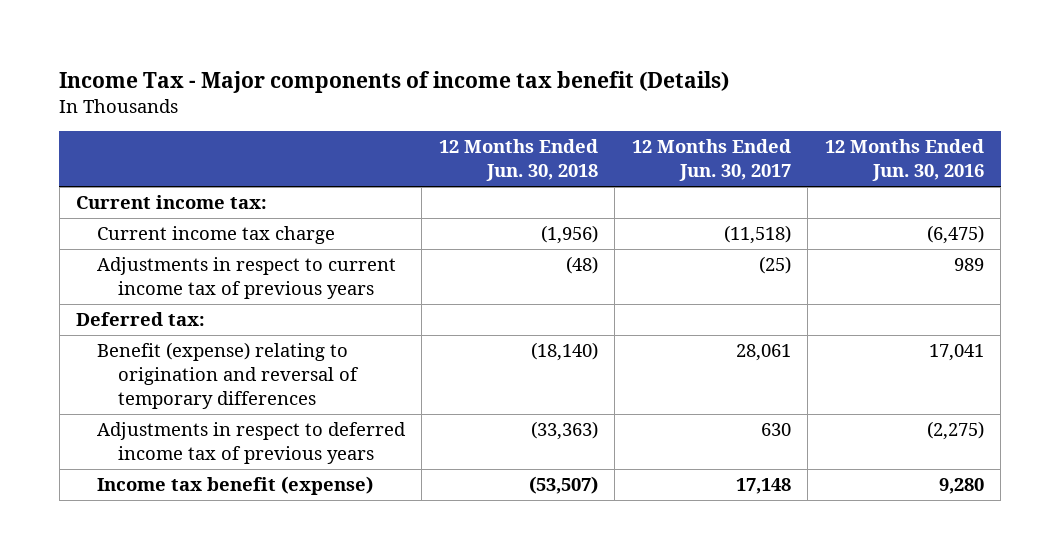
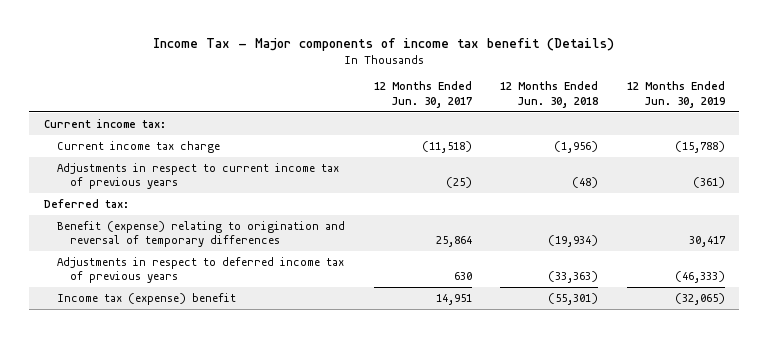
[824,139,984,182] 12 Months Ended Jun. 30, 2016 -> none
none -> [626,81,725,108] 12 Months Ended Jun. 30, 2019
[530,342,598,362] (18,140) -> [548,235,599,248] (19,934)
[735,344,791,362] 28,061 -> [435,236,472,248] 25,864
[96,476,373,496] Income tax benefit (expense) -> [56,293,236,306] Income tax (expense) benefit
[528,476,598,495] (53,507) -> [548,293,599,306] (55,301)
[735,478,791,495] 17,148 -> [435,294,472,306] 14,951

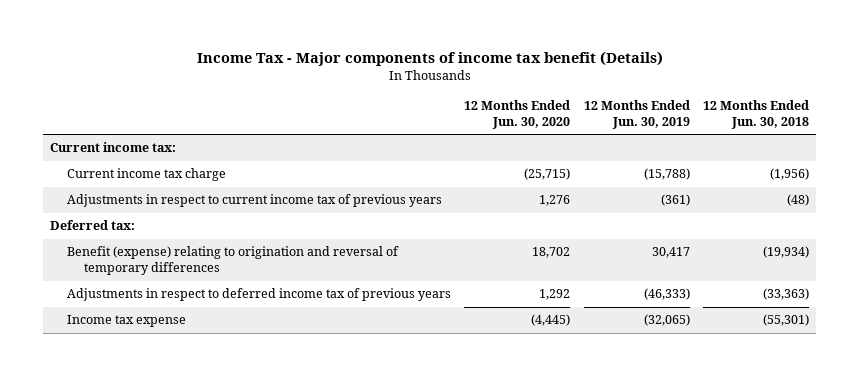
[373,81,472,108] 12 Months Ended Jun. 30, 2017 -> none
none -> [464,100,571,129] 12 Months Ended Jun. 30, 2020
[56,293,236,306] Income tax (expense) benefit -> [66,315,186,328] Income tax expense

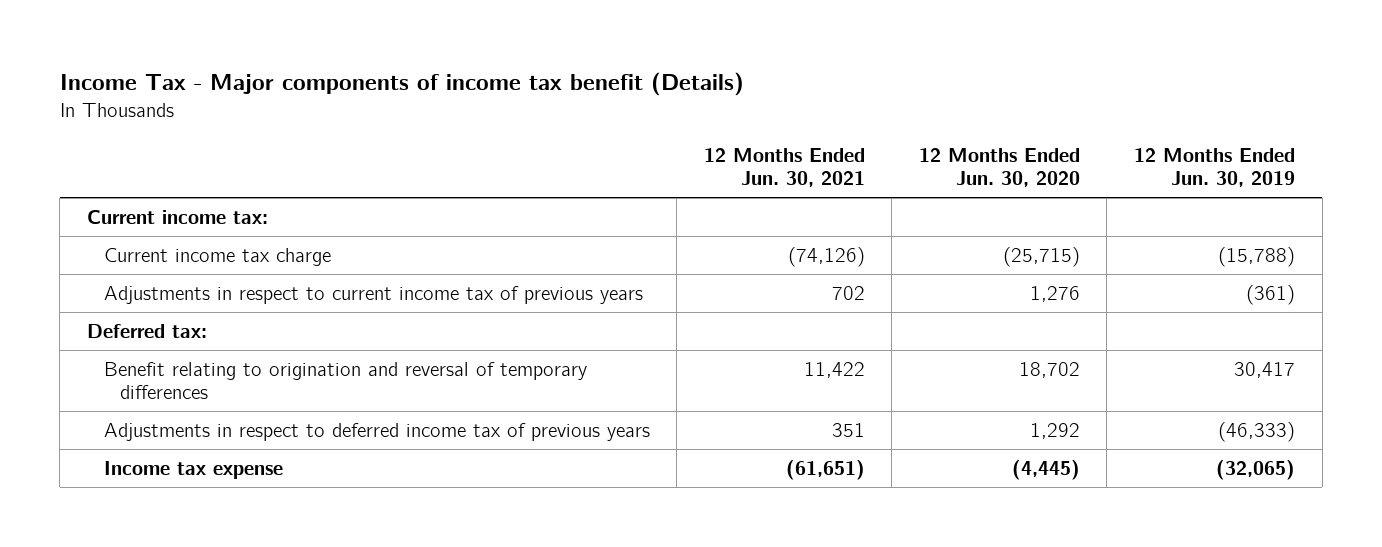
[703,100,810,129] 12 Months Ended Jun. 30, 2018 -> none
none -> [703,147,865,188] 12 Months Ended Jun. 30, 2021
[66,246,399,276] Benefit (expense) relating to origination and reversal of temporary differences -> [103,361,587,400] Benefit relating to origination and reversal of temporary differences

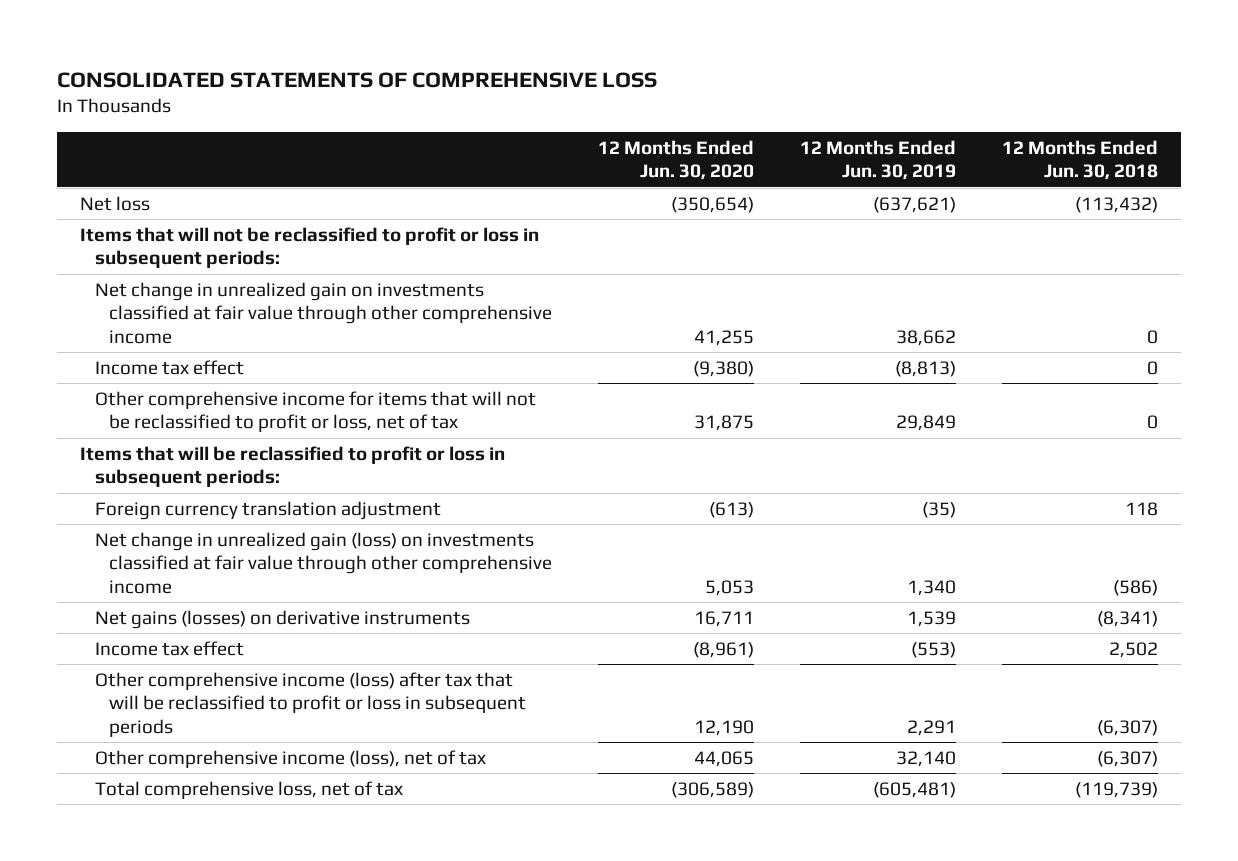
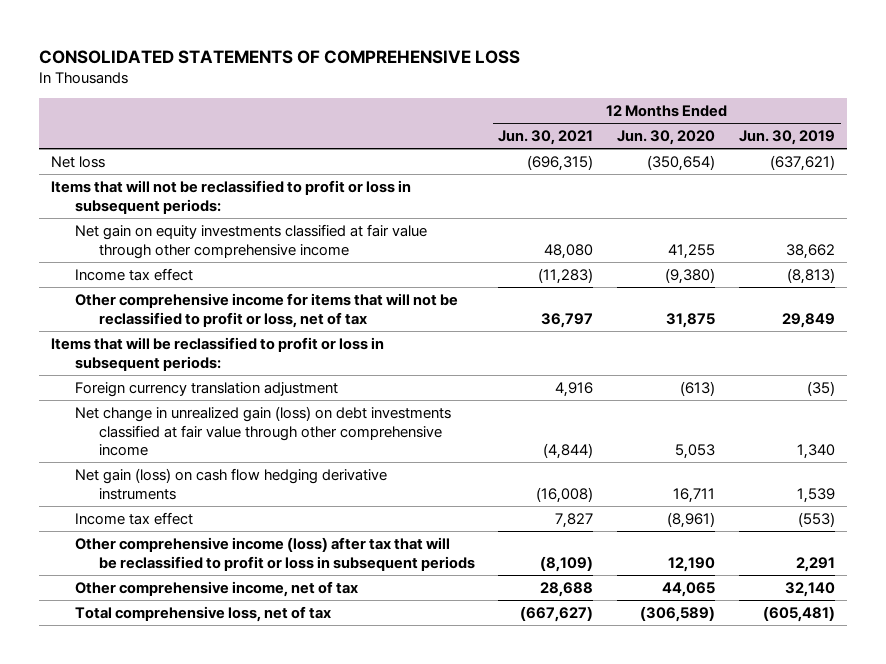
[1002,139,1159,181] 12 Months Ended Jun. 30, 2018 -> none
none -> [498,130,594,146] Jun. 30, 2021
[94,281,553,344] Net change in unrealized gain on investments classified at fair value through other comprehensive income -> [74,223,427,259] Net gain on equity investments classified at fair value through other comprehensive income
[94,531,553,594] Net change in unrealized gain (loss) on investments classified at fair value through other comprehensive income -> [74,405,451,457] Net change in unrealized gain (loss) on debt investments classified at fair value through other comprehensive income
[94,609,470,629] Net gains (losses) on derivative instruments -> [74,467,387,500] Net gain (loss) on cash flow hedging derivative instruments
[94,749,486,768] Other comprehensive income (loss), net of tax -> [74,580,358,597] Other comprehensive income, net of tax

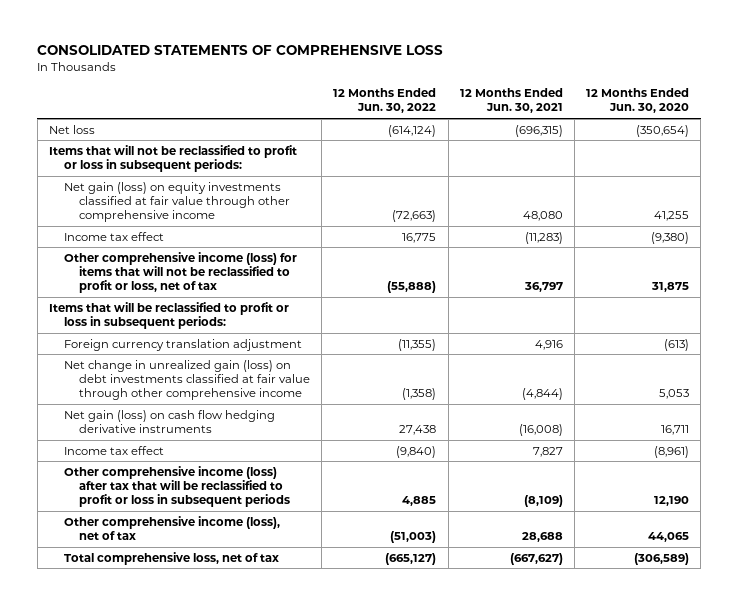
[739,130,836,146] Jun. 30, 2019 -> none
none -> [333,88,437,114] 12 Months Ended Jun. 30, 2022
[74,223,427,259] Net gain on equity investments classified at fair value through other comprehensive income -> [63,181,291,222] Net gain (loss) on equity investments classified at fair value through other comprehensive income
[74,292,458,328] Other comprehensive income for items that will not be reclassified to profit or loss, net of tax -> [63,251,297,293] Other comprehensive income (loss) for items that will not be reclassified to profit or loss, net of tax
[74,580,358,597] Other comprehensive income, net of tax -> [63,515,280,540] Other comprehensive income (loss), net of tax

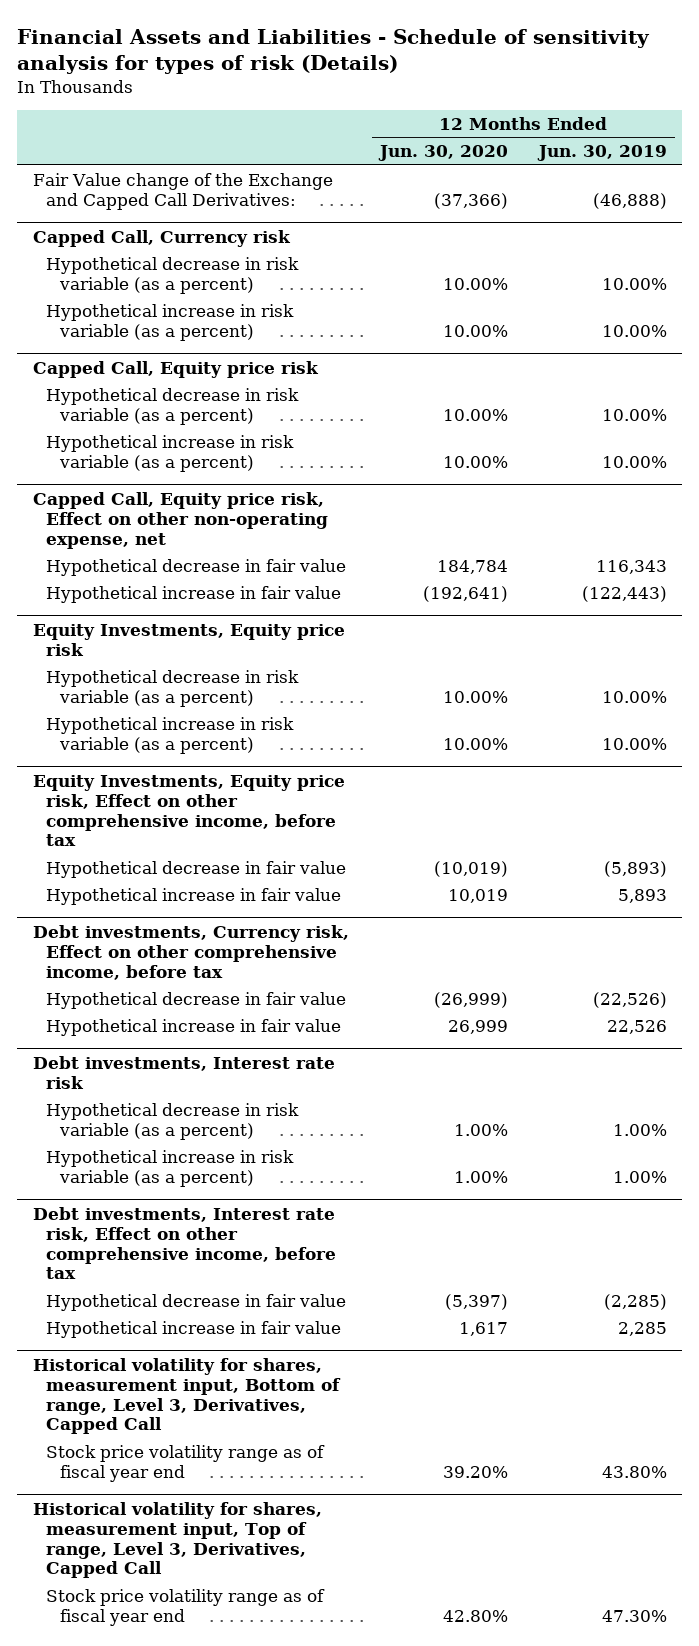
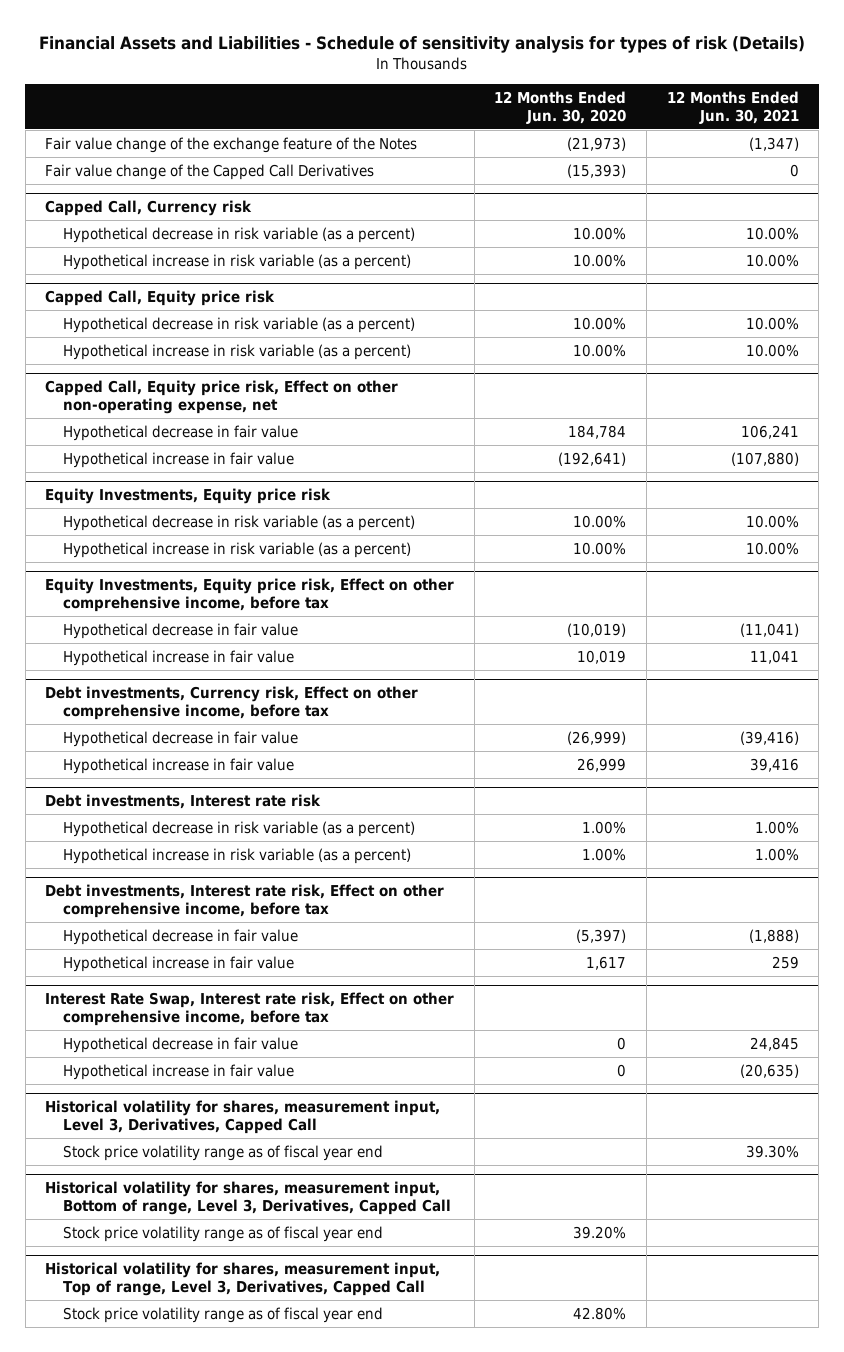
[536,145,667,162] Jun. 30, 2019 -> none
none -> [666,90,799,124] 12 Months Ended Jun. 30, 2021
none -> [45,136,418,153] Fair value change of the exchange feature of the Notes
[32,172,333,210] Fair Value change of the Exchange and Capped Call Derivatives: -> [45,163,375,180] Fair value change of the Capped Call Derivatives
[433,192,508,209] (37,366) -> [567,163,627,178] (15,393)
none -> [45,992,455,1027] Interest Rate Swap, Interest rate risk, Effect on other comprehensive income, before tax
none -> [63,1036,299,1053] Hypothetical decrease in fair value
none -> [63,1063,295,1080] Hypothetical increase in fair value
none -> [45,1100,441,1135] Historical volatility for shares, measurement input, Level 3, Derivatives, Capped Call
none -> [63,1144,384,1161] Stock price volatility range as of fiscal year end

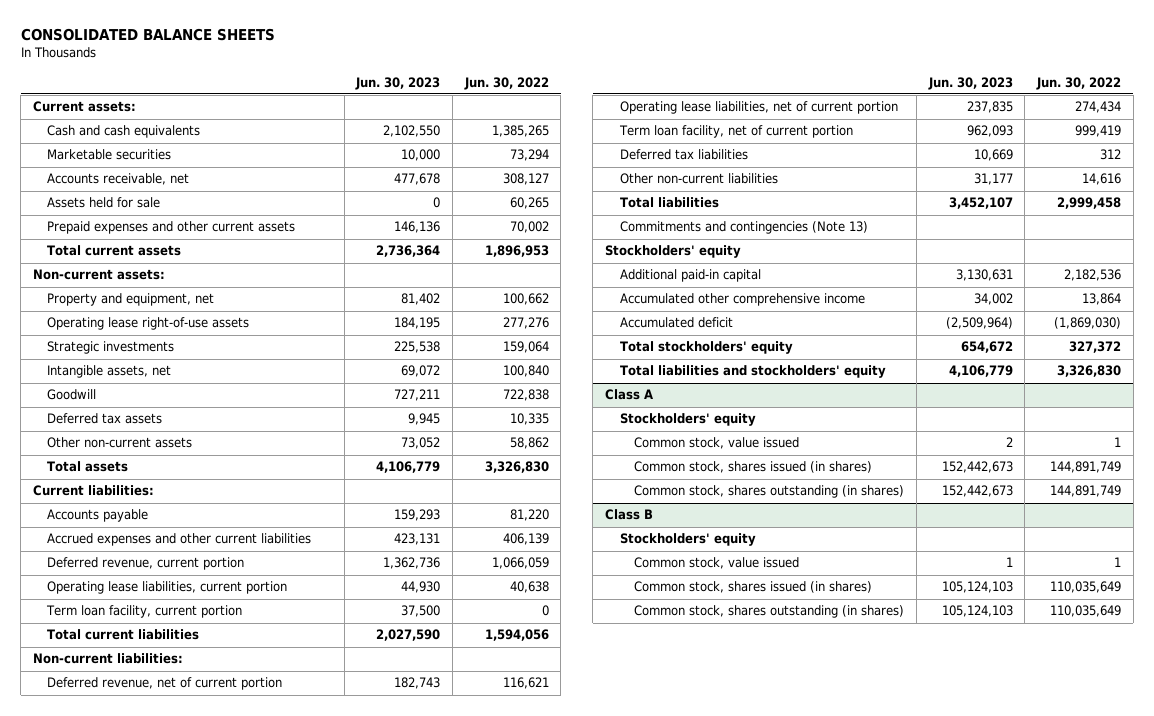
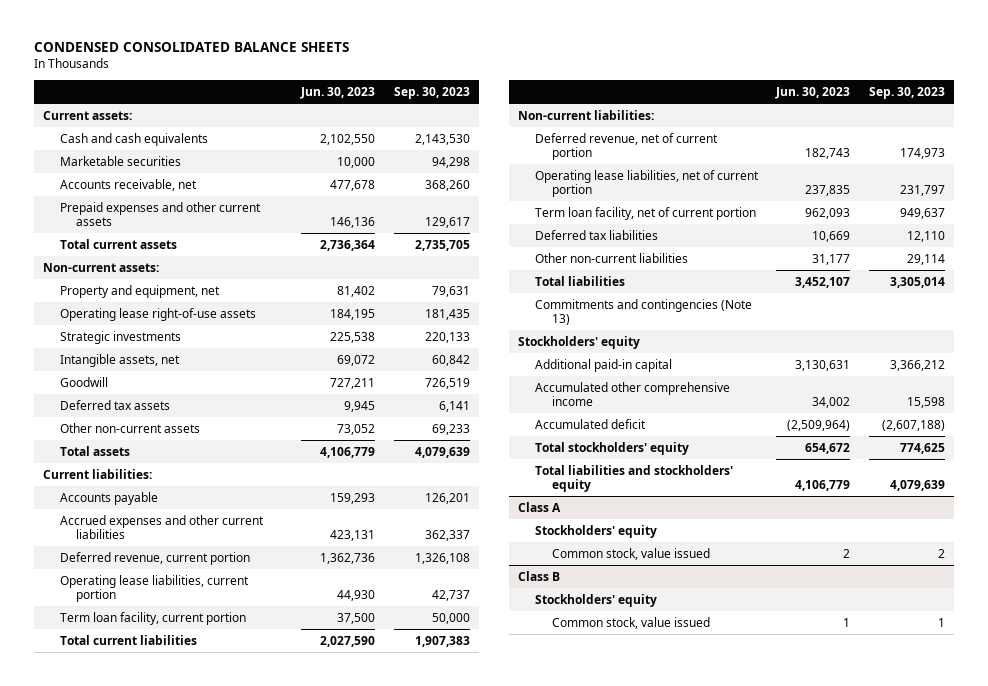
[20,28,275,42] CONSOLIDATED BALANCE SHEETS -> [33,42,349,53] CONDENSED CONSOLIDATED BALANCE SHEETS
[463,76,549,90] Jun. 30, 2022 -> none
none -> [393,87,470,100] Sep. 30, 2023
[47,197,161,209] Assets held for sale -> none
[634,461,873,474] Common stock, shares issued (in shares) -> none
[634,485,905,499] Common stock, shares outstanding (in shares) -> none
[634,581,873,594] Common stock, shares issued (in shares) -> none
[634,605,905,619] Common stock, shares outstanding (in shares) -> none

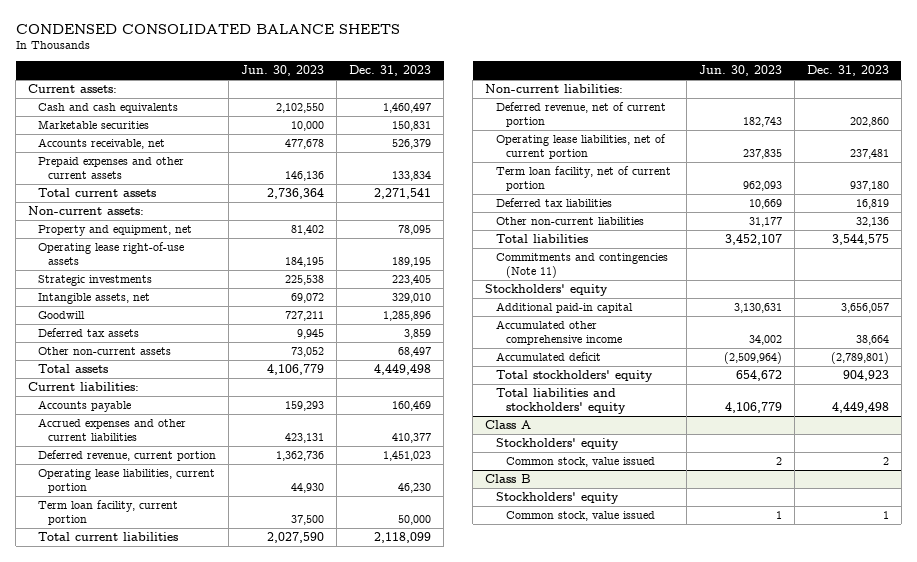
[393,87,470,100] Sep. 30, 2023 -> none
none -> [349,65,432,77] Dec. 31, 2023
[534,298,752,326] Commitments and contingencies (Note 13) -> [495,253,668,279] Commitments and contingencies (Note 11)

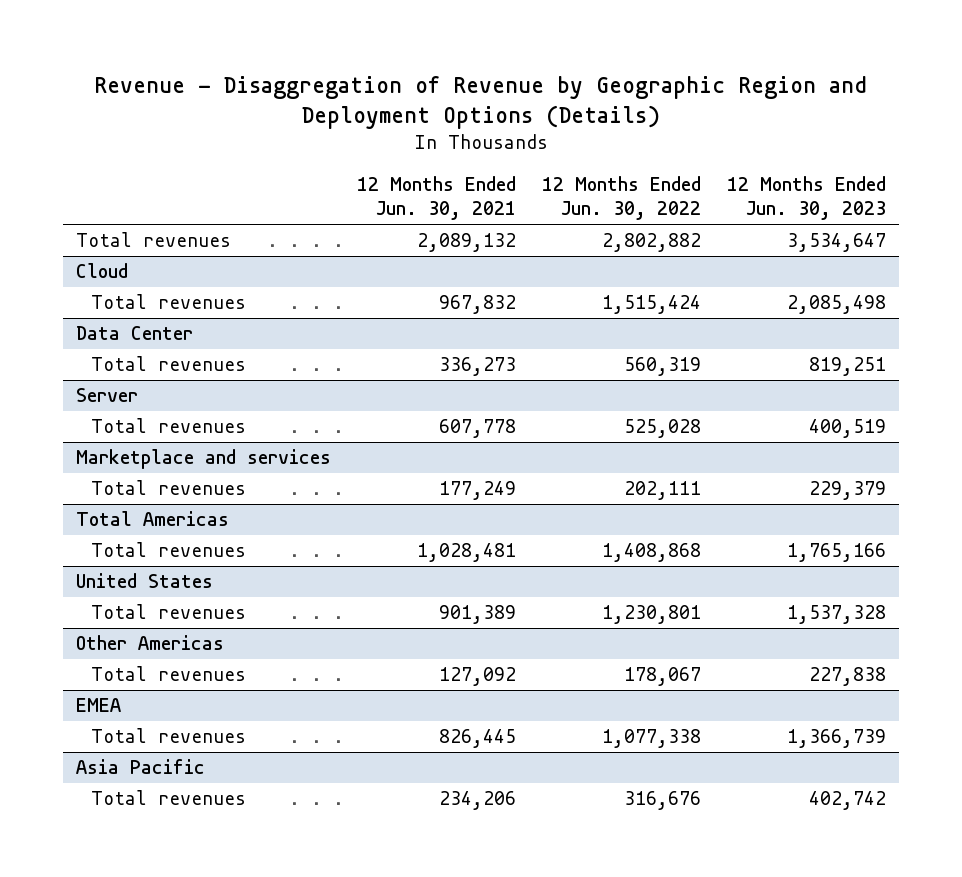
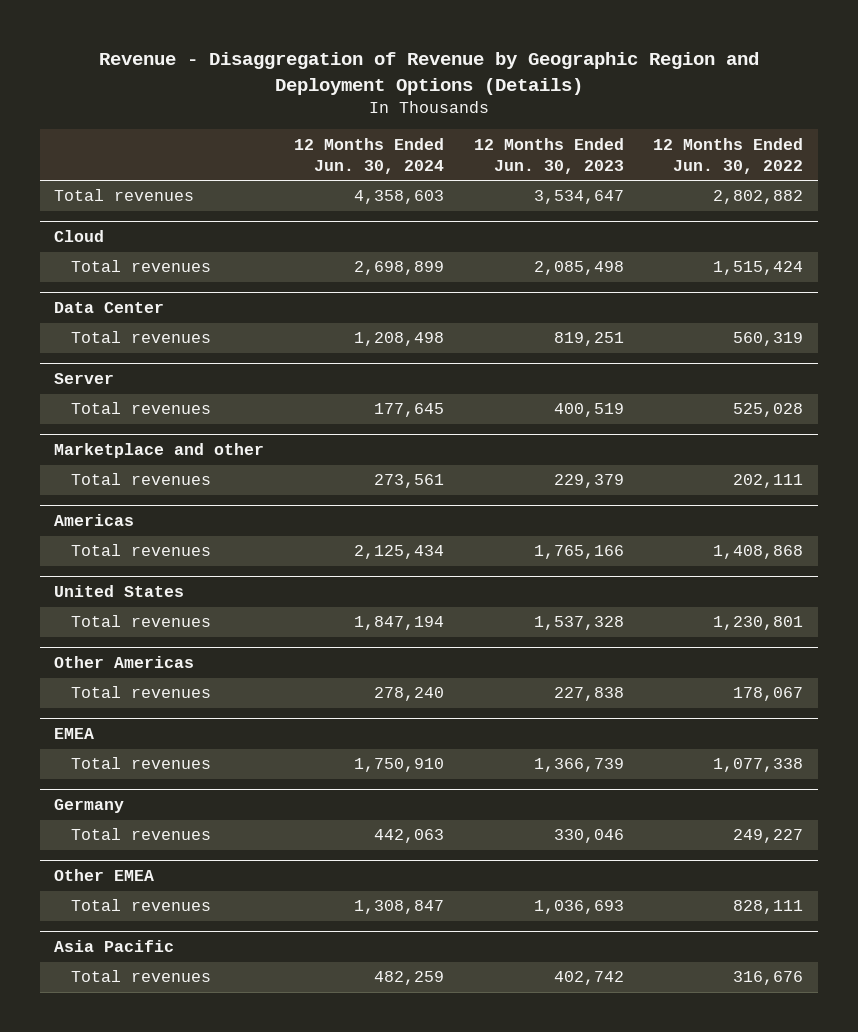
[356,175,516,221] 12 Months Ended Jun. 30, 2021 -> none
none -> [294,137,445,174] 12 Months Ended Jun. 30, 2024
[75,449,331,470] Marketplace and services -> [54,442,265,458] Marketplace and other
[75,511,229,527] Total Americas -> [54,513,135,526] Americas
none -> [54,798,125,813] Germany
none -> [71,828,212,841] Total revenues
none -> [54,868,155,881] Other EMEA
none -> [71,899,212,912] Total revenues

